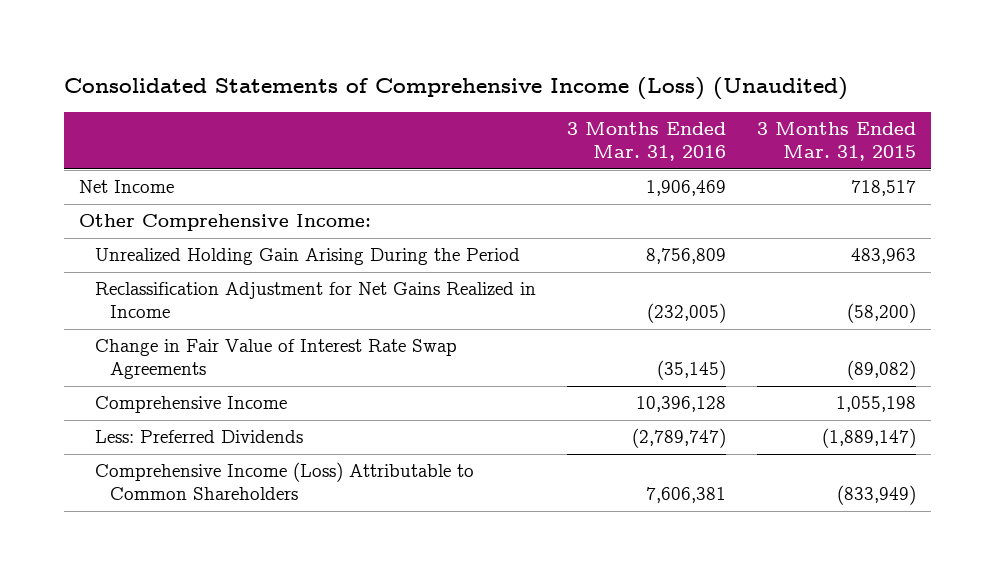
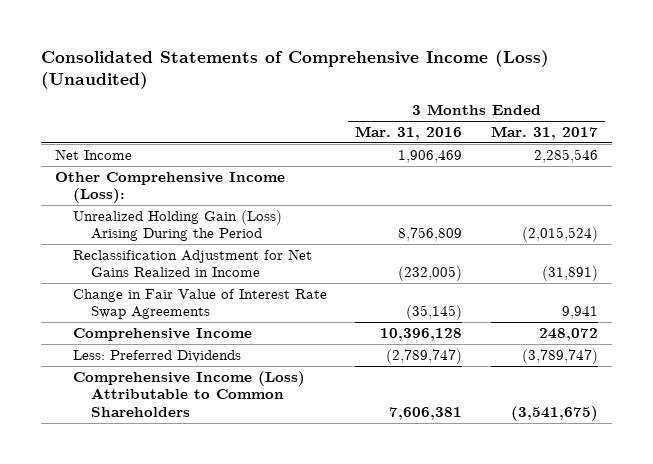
[756,122,916,162] 3 Months Ended Mar. 31, 2015 -> none
none -> [490,125,598,140] Mar. 31, 2017
[79,214,372,232] Other Comprehensive Income: -> [55,171,286,204] Other Comprehensive Income (Loss):
[94,248,520,266] Unrealized Holding Gain Arising During the Period -> [72,209,282,242] Unrealized Holding Gain (Loss) Arising During the Period

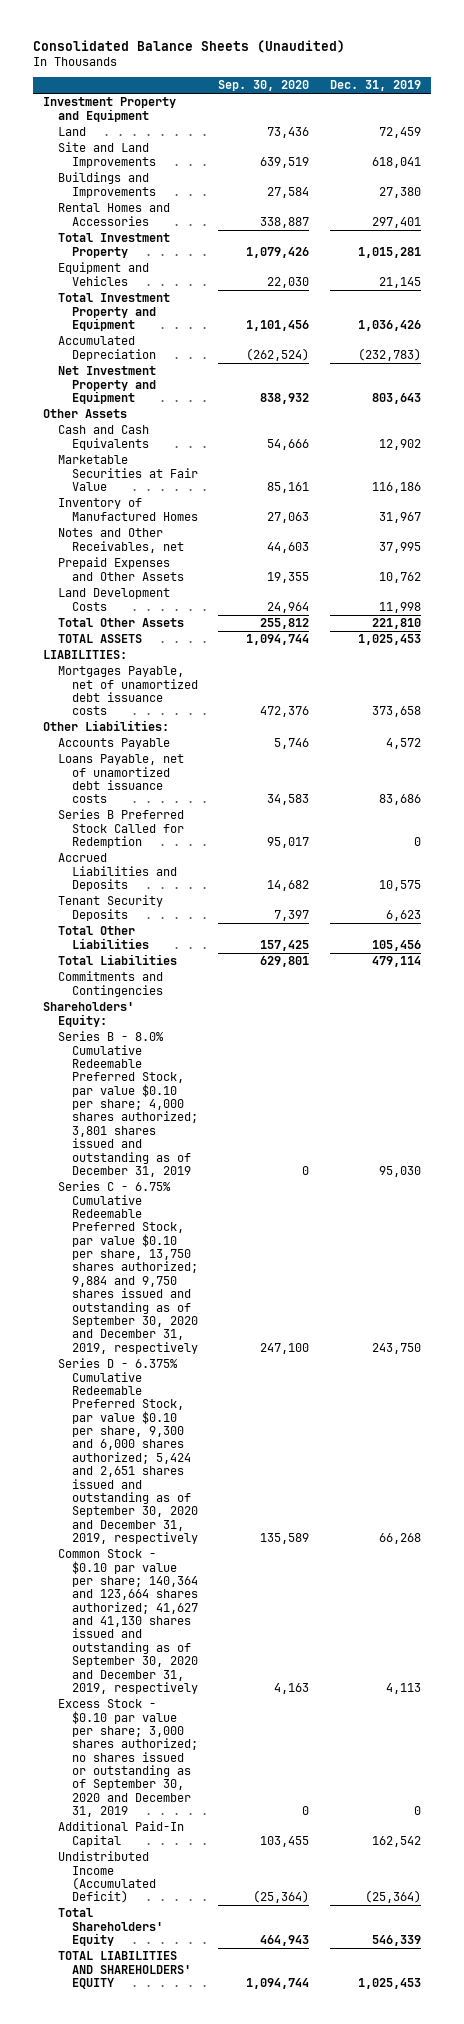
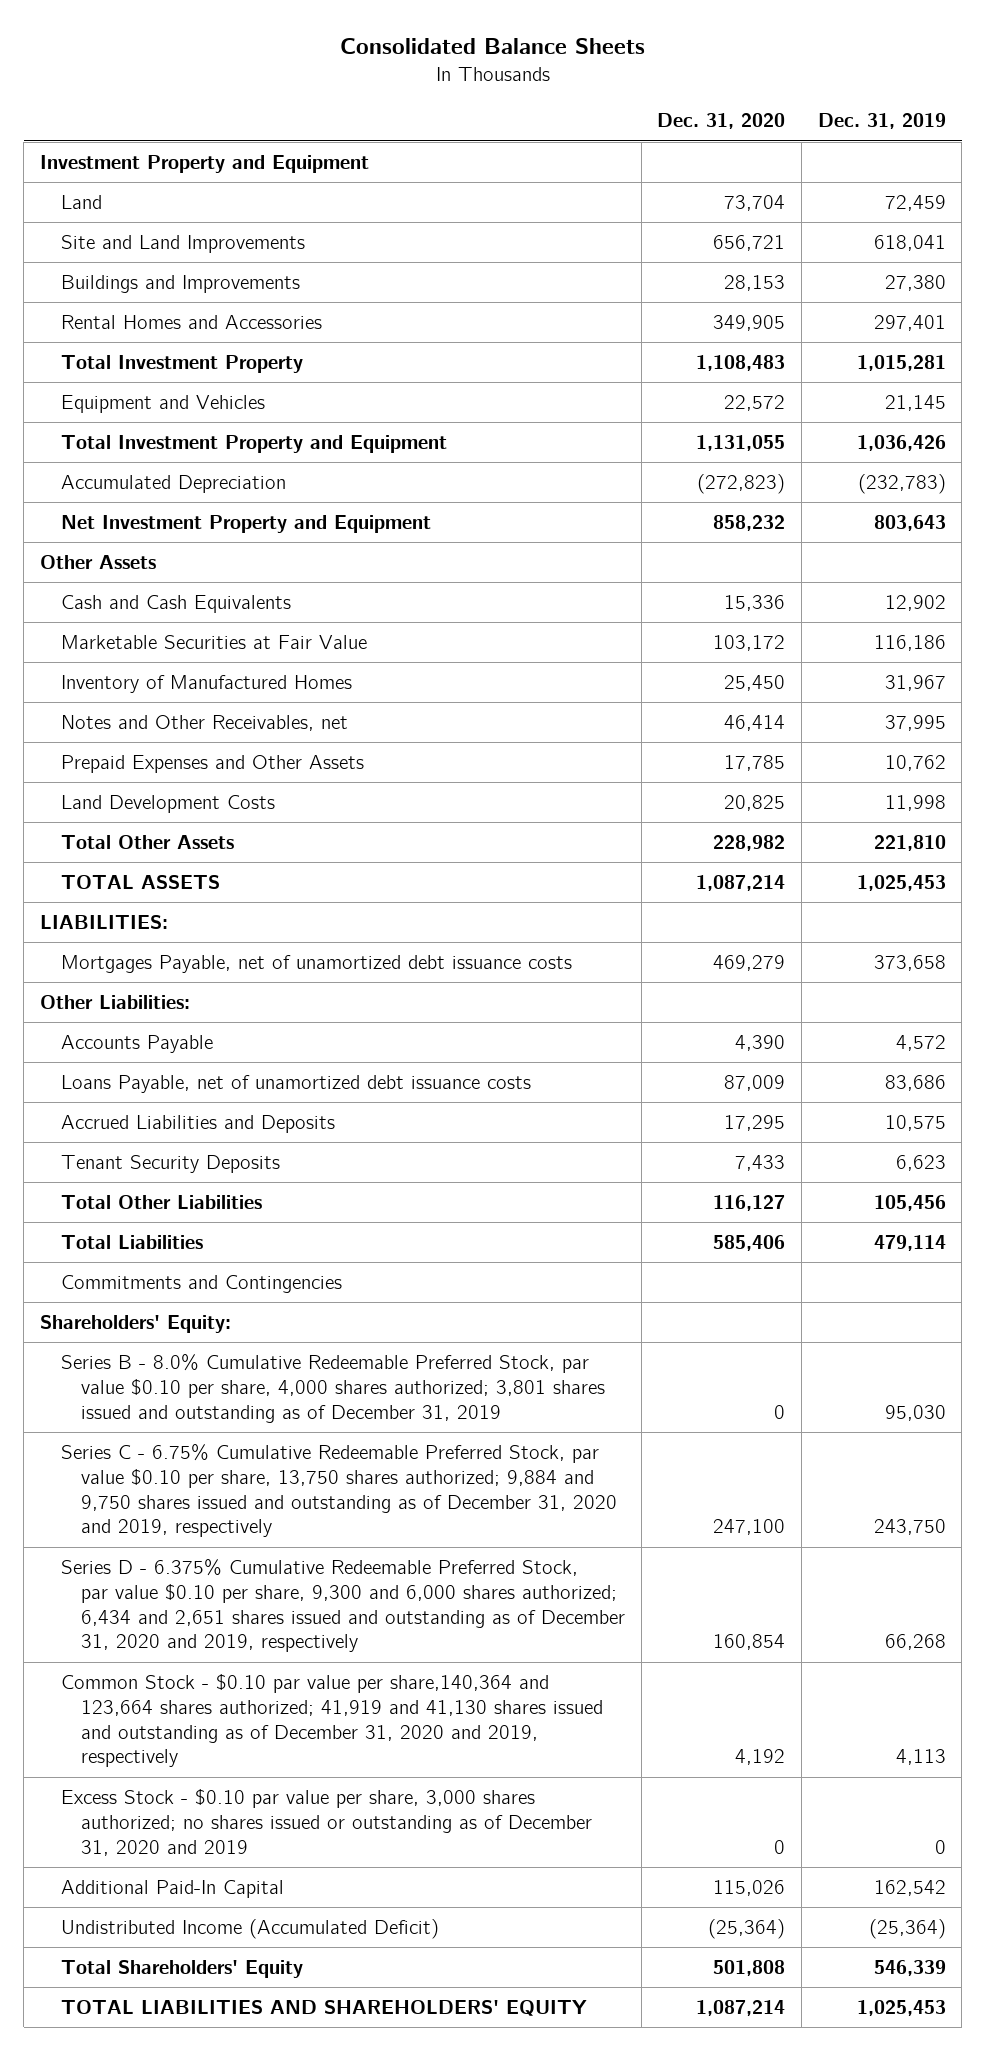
[33,39,346,53] Consolidated Balance Sheets (Unaudited) -> [339,38,645,55] Consolidated Balance Sheets
[218,80,310,92] Sep. 30, 2020 -> none
none -> [657,113,786,130] Dec. 31, 2020
[57,809,184,848] Series B Preferred Stock Called for Redemption -> none
[57,1031,198,1177] Series B - 8.0% Cumulative Redeemable Preferred Stock, par value $0.10 per share; 4,000 shares authorized; 3,801 shares issued and outstanding as of December 31, 2019 -> [60,1353,606,1423] Series B - 8.0% Cumulative Redeemable Preferred Stock, par value $0.10 per share, 4,000 shares authorized; 3,801 shares issued and outstanding as of December 31, 2019
[57,1181,198,1354] Series C - 6.75% Cumulative Redeemable Preferred Stock, par value $0.10 per share, 13,750 shares authorized; 9,884 and 9,750 shares issued and outstanding as of September 30, 2020 and December 31, 2019, respectively -> [60,1443,618,1538] Series C - 6.75% Cumulative Redeemable Preferred Stock, par value $0.10 per share, 13,750 shares authorized; 9,884 and 9,750 shares issued and outstanding as of December 31, 2020 and 2019, respectively
[57,1358,198,1544] Series D - 6.375% Cumulative Redeemable Preferred Stock, par value $0.10 per share, 9,300 and 6,000 shares authorized; 5,424 and 2,651 shares issued and outstanding as of September 30, 2020 and December 31, 2019, respectively -> [60,1558,626,1653] Series D - 6.375% Cumulative Redeemable Preferred Stock, par value $0.10 per share, 9,300 and 6,000 shares authorized; 6,434 and 2,651 shares issued and outstanding as of December 31, 2020 and 2019, respectively
[57,1549,198,1694] Common Stock - $0.10 par value per share; 140,364 and 123,664 shares authorized; 41,627 and 41,130 shares issued and outstanding as of September 30, 2020 and December 31, 2019, respectively -> [60,1673,604,1768] Common Stock - $0.10 par value per share,140,364 and 123,664 shares authorized; 41,919 and 41,130 shares issued and outstanding as of December 31, 2020 and 2019, respectively
[57,1699,198,1818] Excess Stock - $0.10 par value per share; 3,000 shares authorized; no shares issued or outstanding as of September 30, 2020 and December 31, 2019 -> [60,1788,593,1856] Excess Stock - $0.10 par value per share, 3,000 shares authorized; no shares issued or outstanding as of December 31, 2020 and 2019

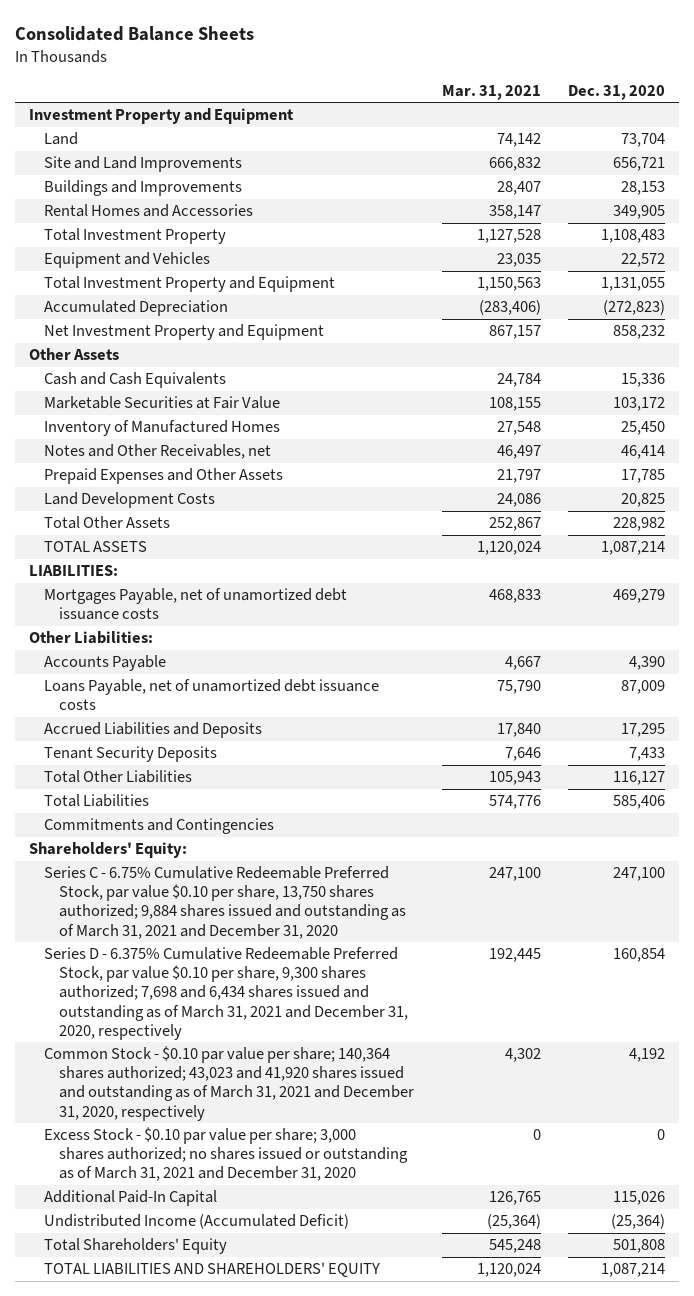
[817,113,946,130] Dec. 31, 2019 -> none
none -> [441,84,541,100] Mar. 31, 2021
[60,1558,626,1653] Series D - 6.375% Cumulative Redeemable Preferred Stock, par value $0.10 per share, 9,300 and 6,000 shares authorized; 6,434 and 2,651 shares issued and outstanding as of December 31, 2020 and 2019, respectively -> none
[60,1353,606,1423] Series B - 8.0% Cumulative Redeemable Preferred Stock, par value $0.10 per share, 4,000 shares authorized; 3,801 shares issued and outstanding as of December 31, 2019 -> [43,866,407,939] Series C - 6.75% Cumulative Redeemable Preferred Stock, par value $0.10 per share, 13,750 shares authorized; 9,884 shares issued and outstanding as of March 31, 2021 and December 31, 2020
[774,1404,786,1419] 0 -> [613,867,666,882] 247,100
[60,1443,618,1538] Series C - 6.75% Cumulative Redeemable Preferred Stock, par value $0.10 per share, 13,750 shares authorized; 9,884 and 9,750 shares issued and outstanding as of December 31, 2020 and 2019, respectively -> [43,947,409,1040] Series D - 6.375% Cumulative Redeemable Preferred Stock, par value $0.10 per share, 9,300 shares authorized; 7,698 and 6,434 shares issued and outstanding as of March 31, 2021 and December 31, 2020, respectively
[713,1519,786,1536] 247,100 -> [613,948,666,963] 160,854
[60,1673,604,1768] Common Stock - $0.10 par value per share,140,364 and 123,664 shares authorized; 41,919 and 41,130 shares issued and outstanding as of December 31, 2020 and 2019, respectively -> [43,1046,415,1121] Common Stock - $0.10 par value per share; 140,364 shares authorized; 43,023 and 41,920 shares issued and outstanding as of March 31, 2021 and December 31, 2020, respectively
[60,1788,593,1856] Excess Stock - $0.10 par value per share, 3,000 shares authorized; no shares issued or outstanding as of December 31, 2020 and 2019 -> [43,1127,409,1182] Excess Stock - $0.10 par value per share; 3,000 shares authorized; no shares issued or outstanding as of March 31, 2021 and December 31, 2020

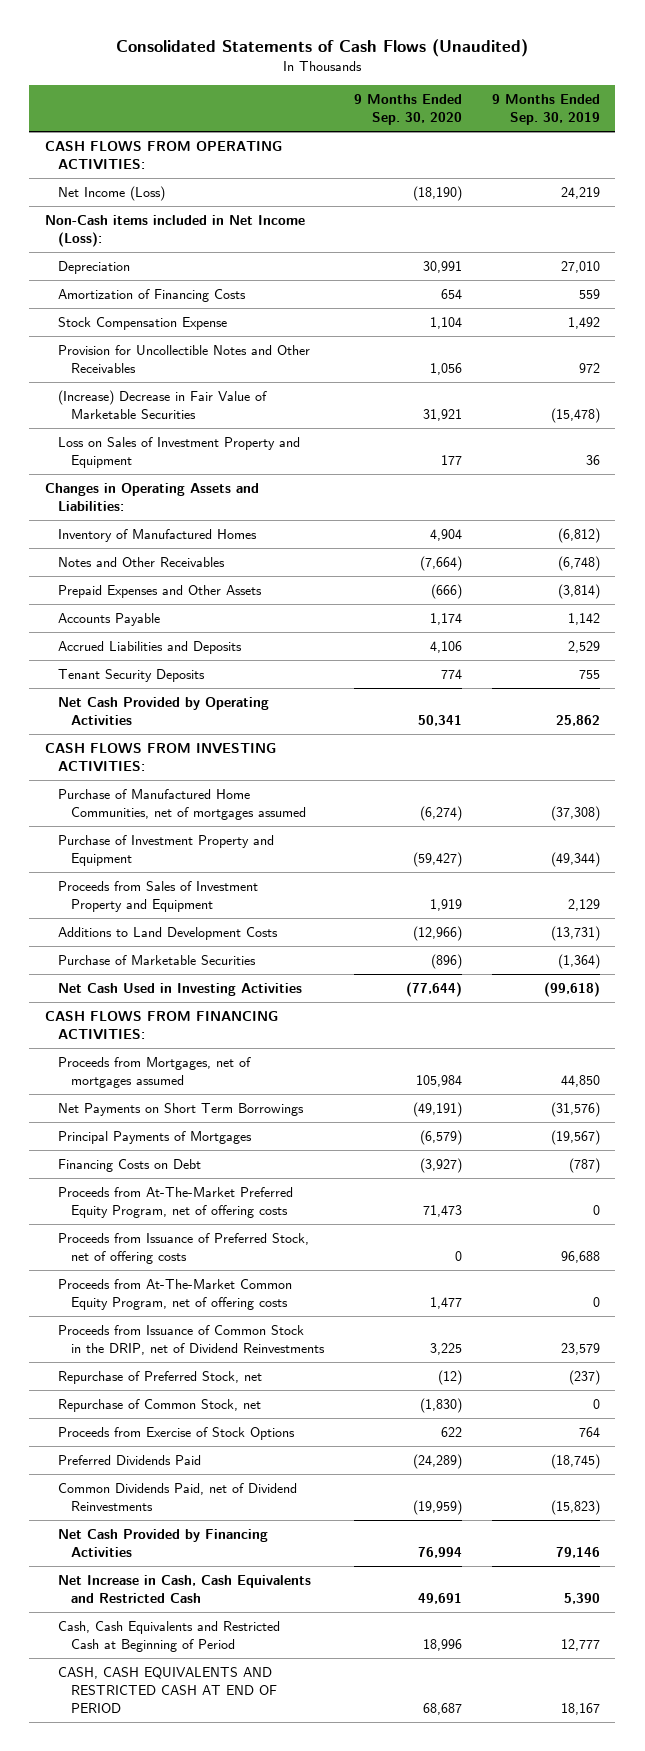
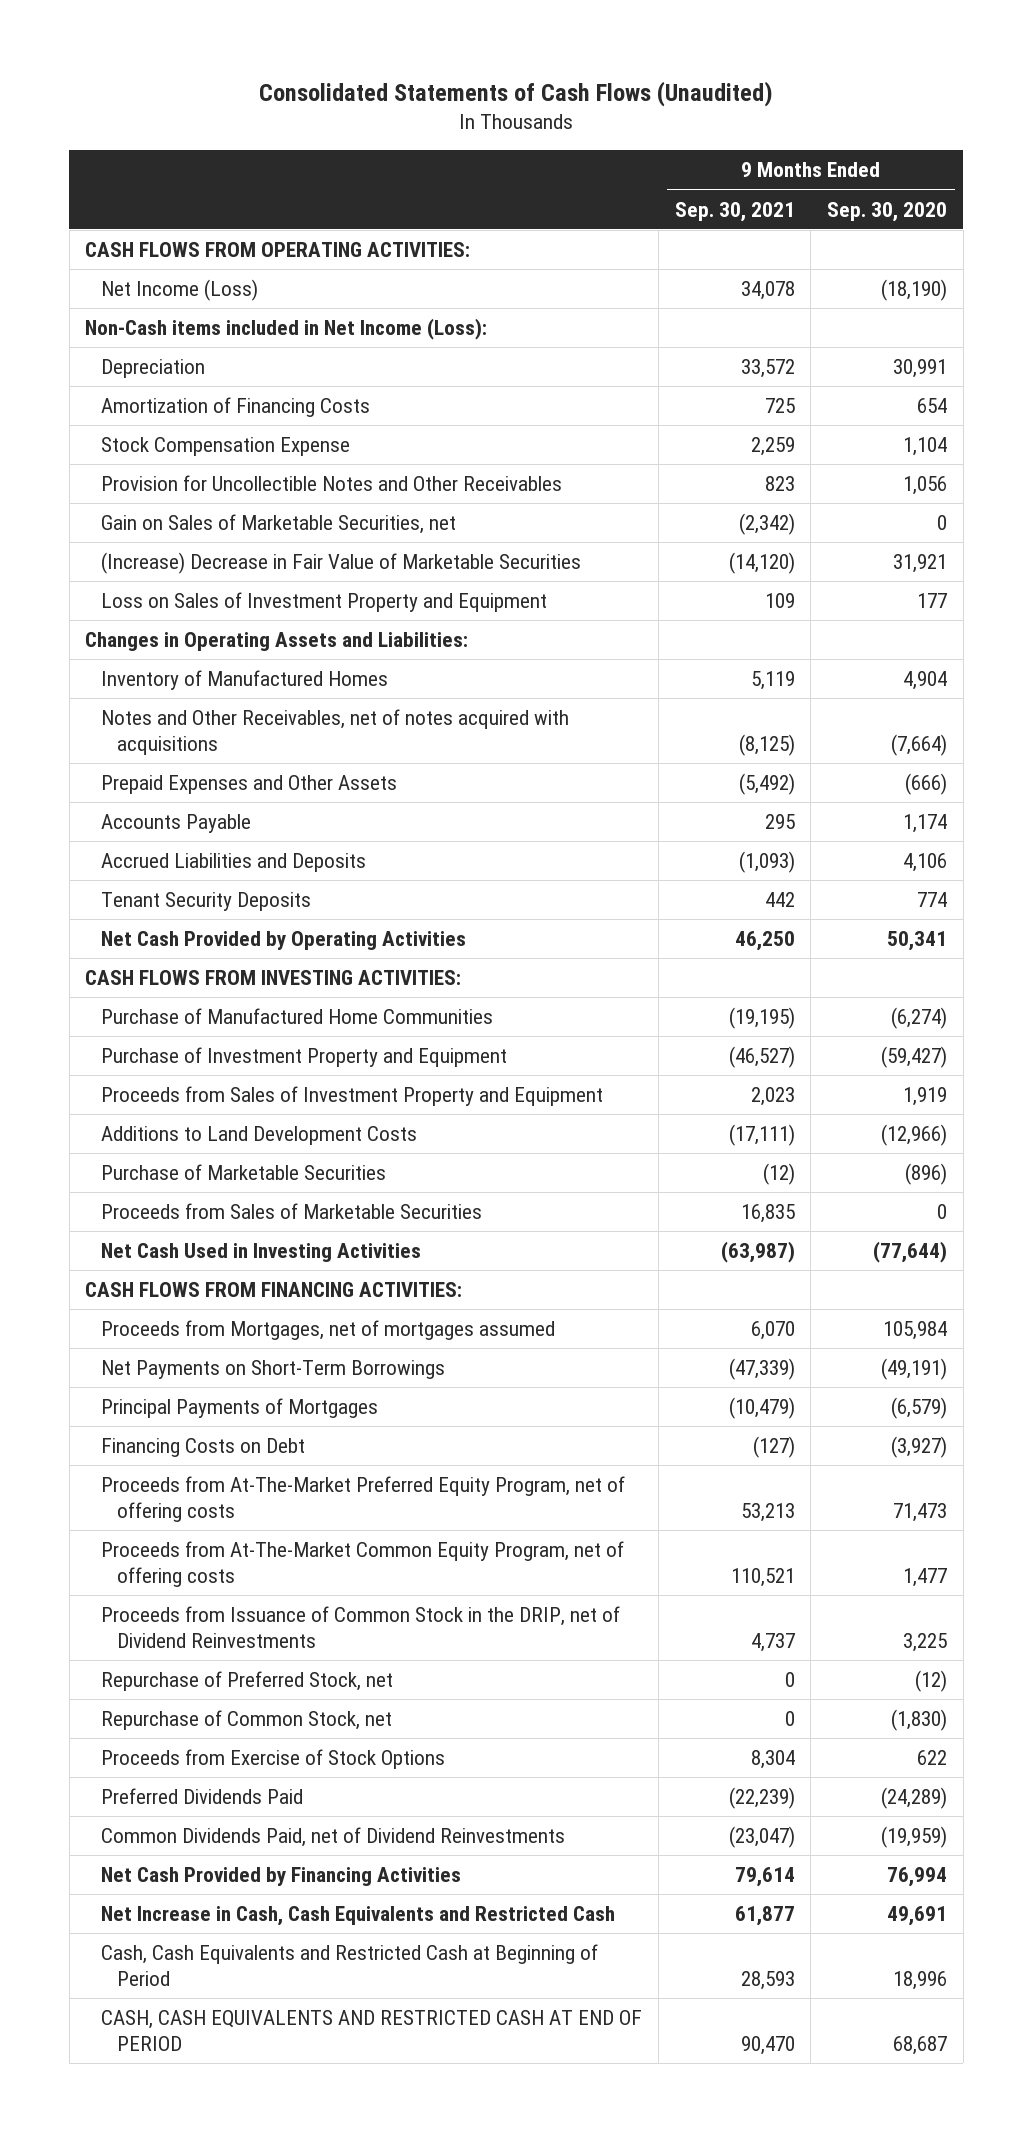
[492,93,601,126] 9 Months Ended Sep. 30, 2019 -> none
none -> [674,201,795,222] Sep. 30, 2021
none -> [101,514,457,535] Gain on Sales of Marketable Securities, net
[57,556,225,567] Notes and Other Receivables -> [101,709,570,756] Notes and Other Receivables, net of notes acquired with acquisitions
[57,788,306,821] Purchase of Manufactured Home Communities, net of mortgages assumed -> [101,1008,494,1025] Purchase of Manufactured Home Communities
none -> [101,1203,483,1220] Proceeds from Sales of Marketable Securities
[57,1102,304,1116] Net Payments on Short Term Borrowings -> [101,1360,446,1380] Net Payments on Short-Term Borrowings
[57,1232,309,1265] Proceeds from Issuance of Preferred Stock, net of offering costs -> none

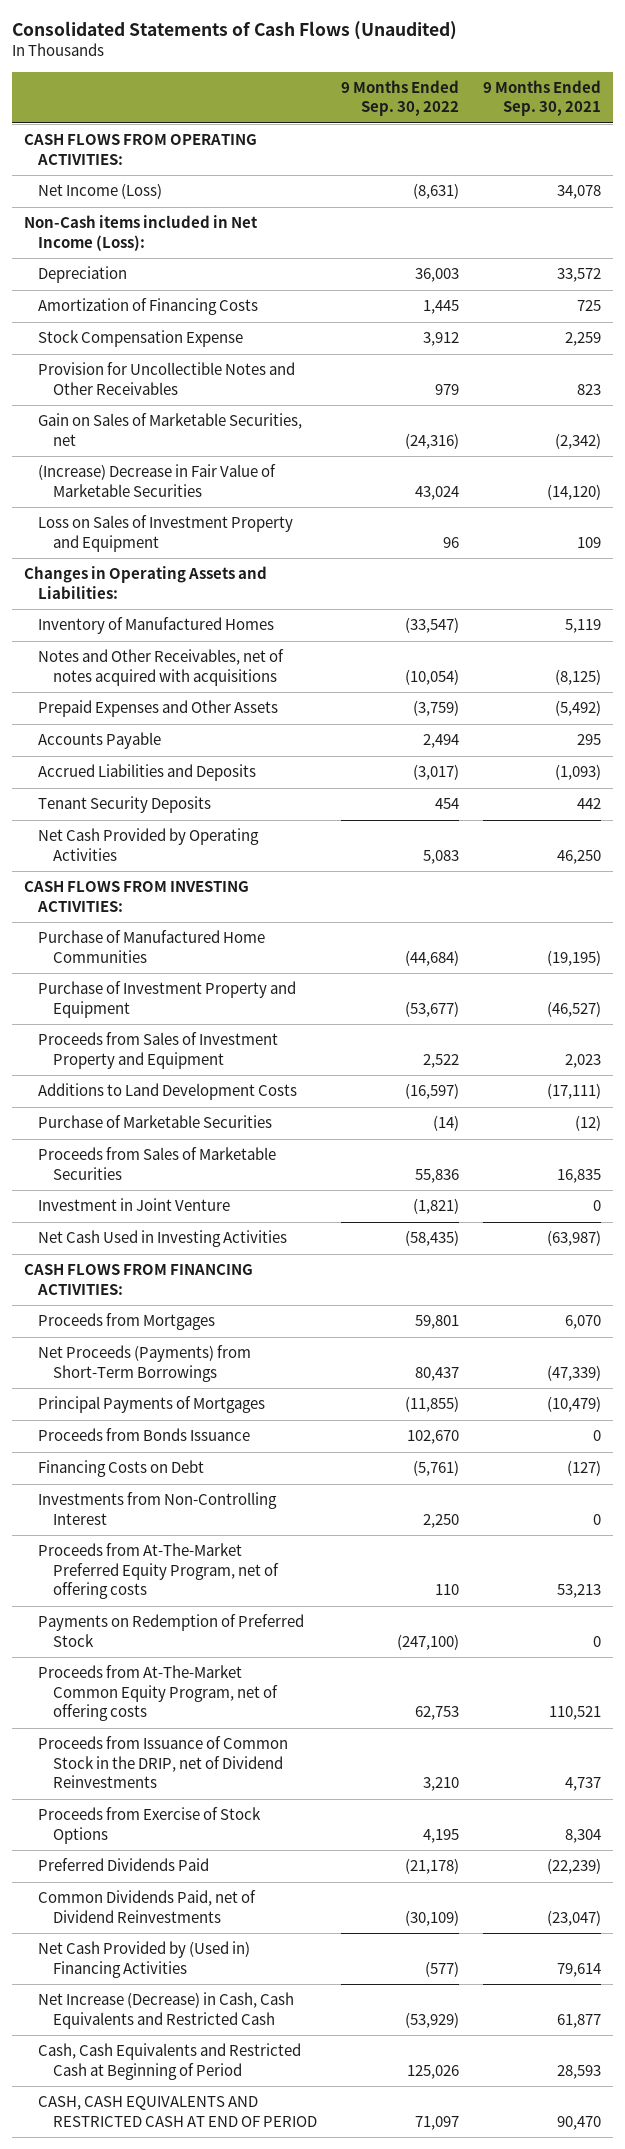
[827,201,948,222] Sep. 30, 2020 -> none
none -> [340,79,459,117] 9 Months Ended Sep. 30, 2022
none -> [38,1198,231,1212] Investment in Joint Venture
[101,1320,556,1341] Proceeds from Mortgages, net of mortgages assumed -> [38,1313,216,1331] Proceeds from Mortgages
[101,1360,446,1380] Net Payments on Short-Term Borrowings -> [38,1345,252,1382] Net Proceeds (Payments) from Short-Term Borrowings
none -> [38,1428,251,1442] Proceeds from Bonds Issuance
none -> [38,1492,278,1525] Investments from Non-Controlling Interest
none -> [38,1614,305,1647] Payments on Redemption of Preferred Stock
[101,1671,394,1692] Repurchase of Preferred Stock, net -> none
[101,1710,393,1731] Repurchase of Common Stock, net -> none
[101,1867,462,1887] Net Cash Provided by Financing Activities -> [38,1941,251,1978] Net Cash Provided by (Used in) Financing Activities
[101,1906,616,1927] Net Increase in Cash, Cash Equivalents and Restricted Cash -> [38,1992,295,2029] Net Increase (Decrease) in Cash, Cash Equivalents and Restricted Cash

